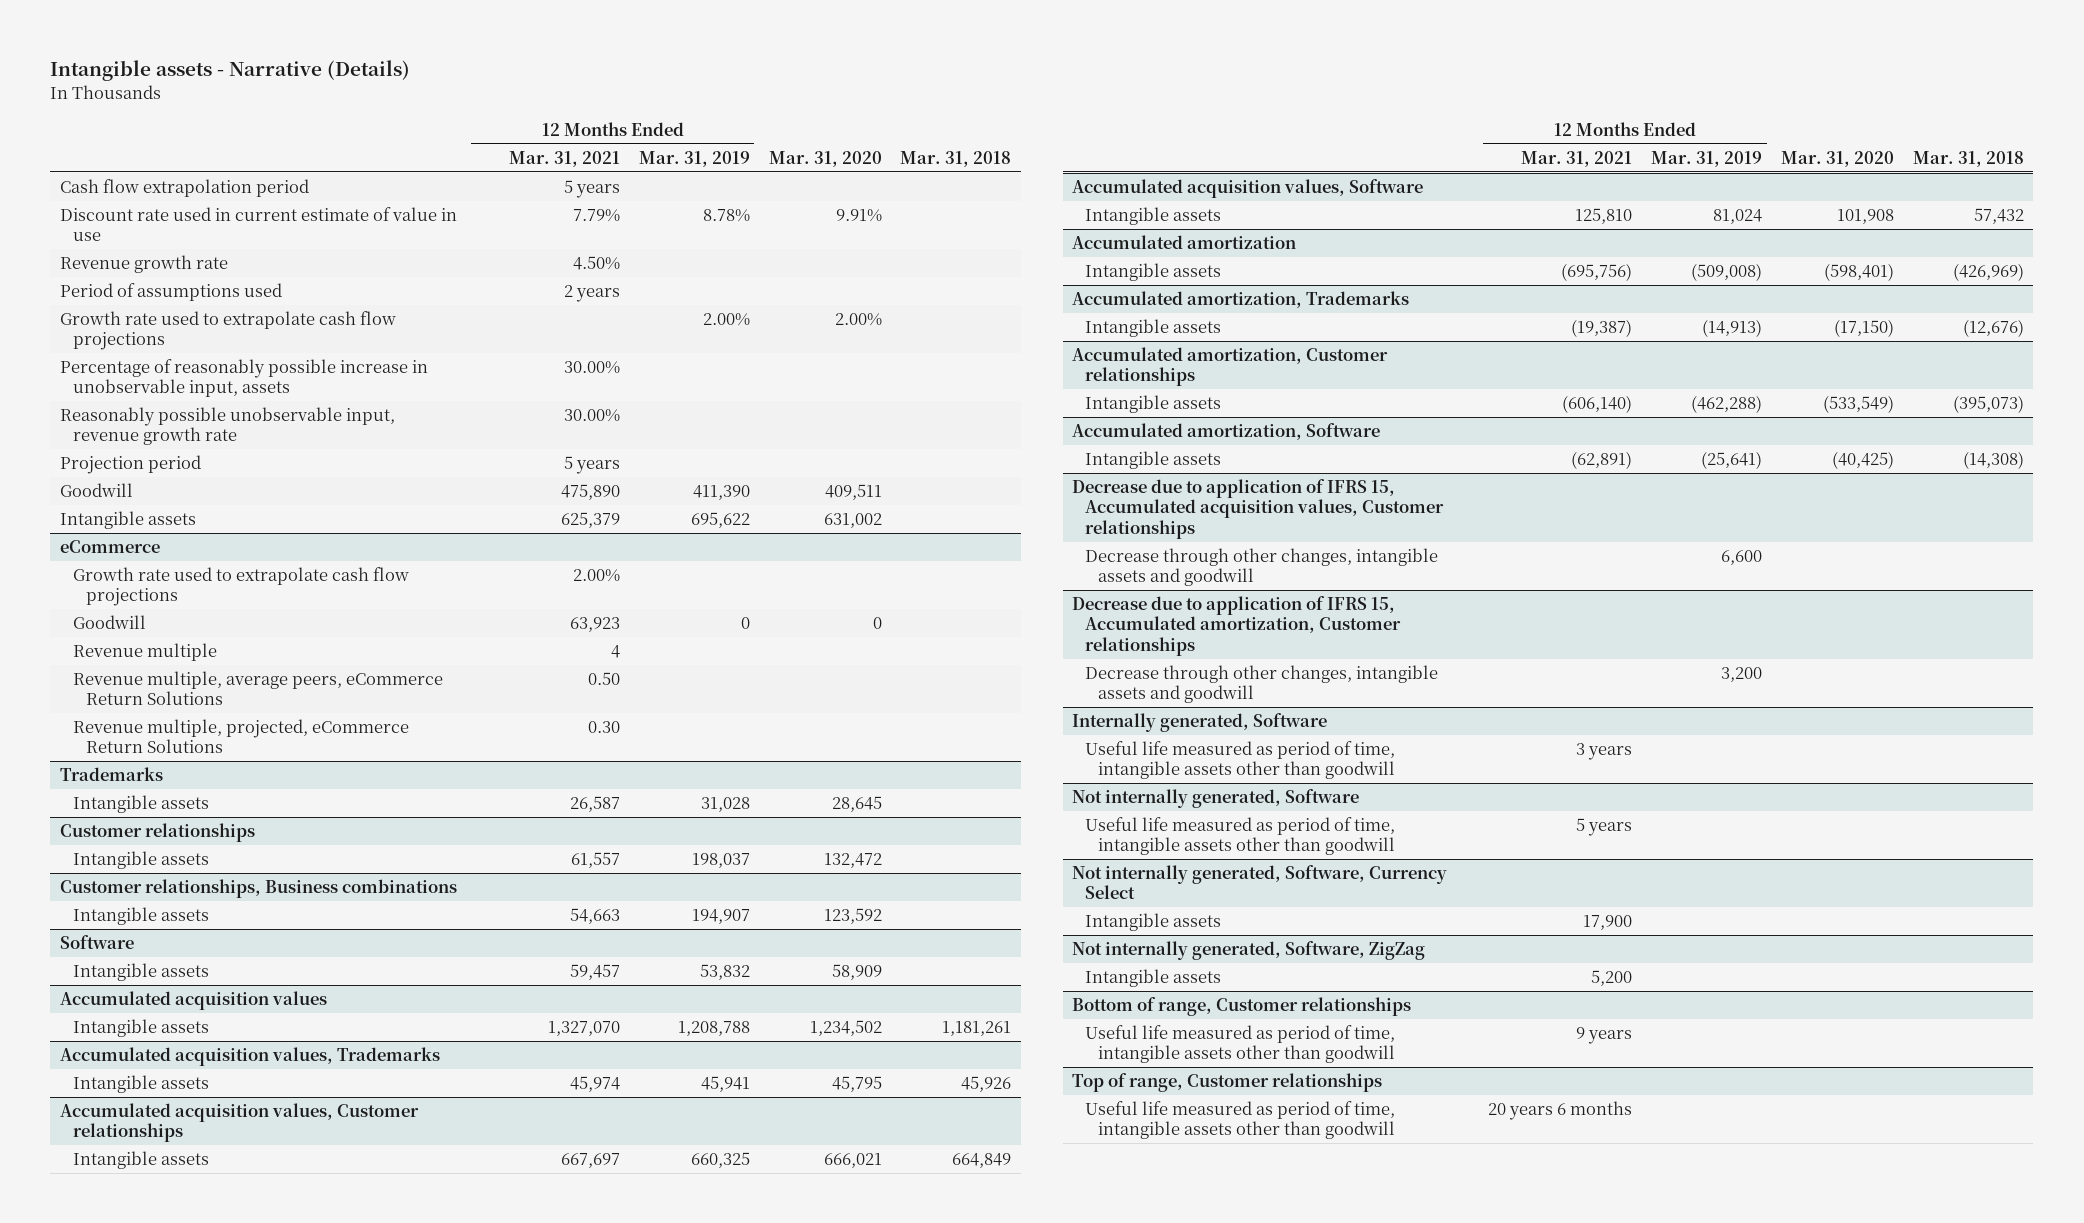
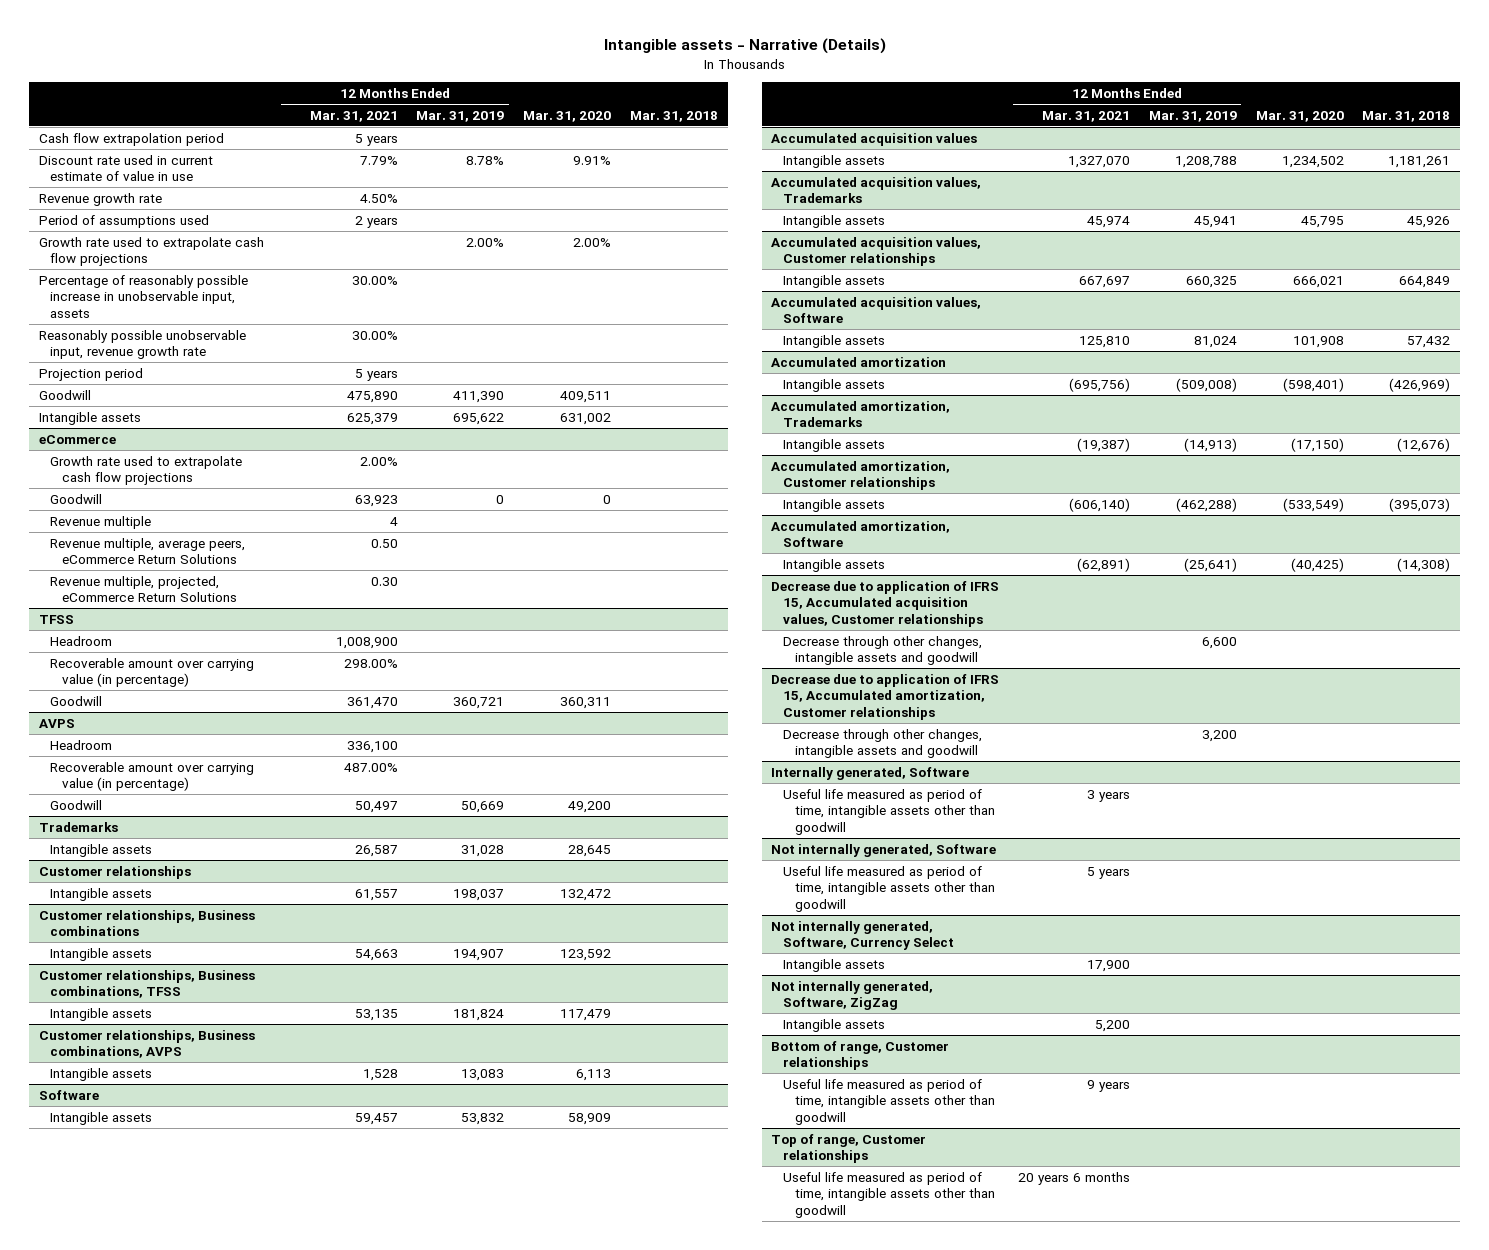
none -> [38,614,74,624] TFSS
none -> [50,635,113,646] Headroom
none -> [50,657,255,688] Recoverable amount over carrying value (in percentage)
none -> [50,695,103,706] Goodwill
none -> [38,718,75,728] AVPS
none -> [50,739,113,750] Headroom
none -> [50,761,255,792] Recoverable amount over carrying value (in percentage)
none -> [50,799,103,810] Goodwill
none -> [38,969,255,999] Customer relationships, Business combinations, TFSS
none -> [50,1007,153,1021] Intangible assets
none -> [38,1029,255,1059] Customer relationships, Business combinations, AVPS
none -> [50,1067,153,1081] Intangible assets

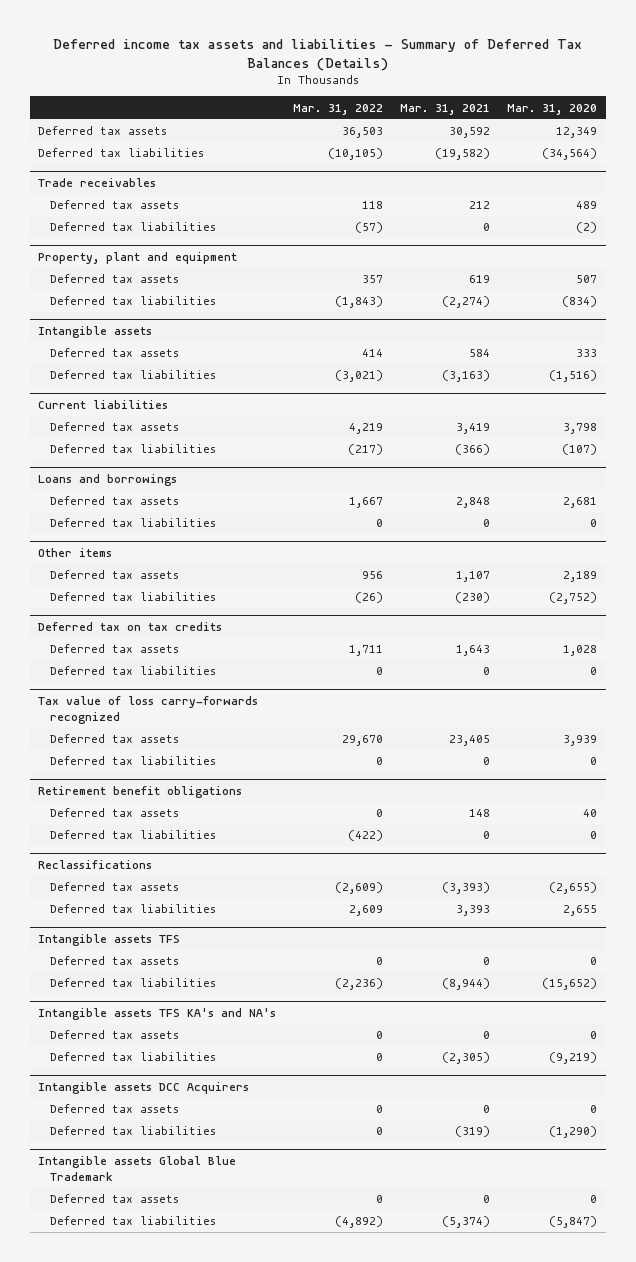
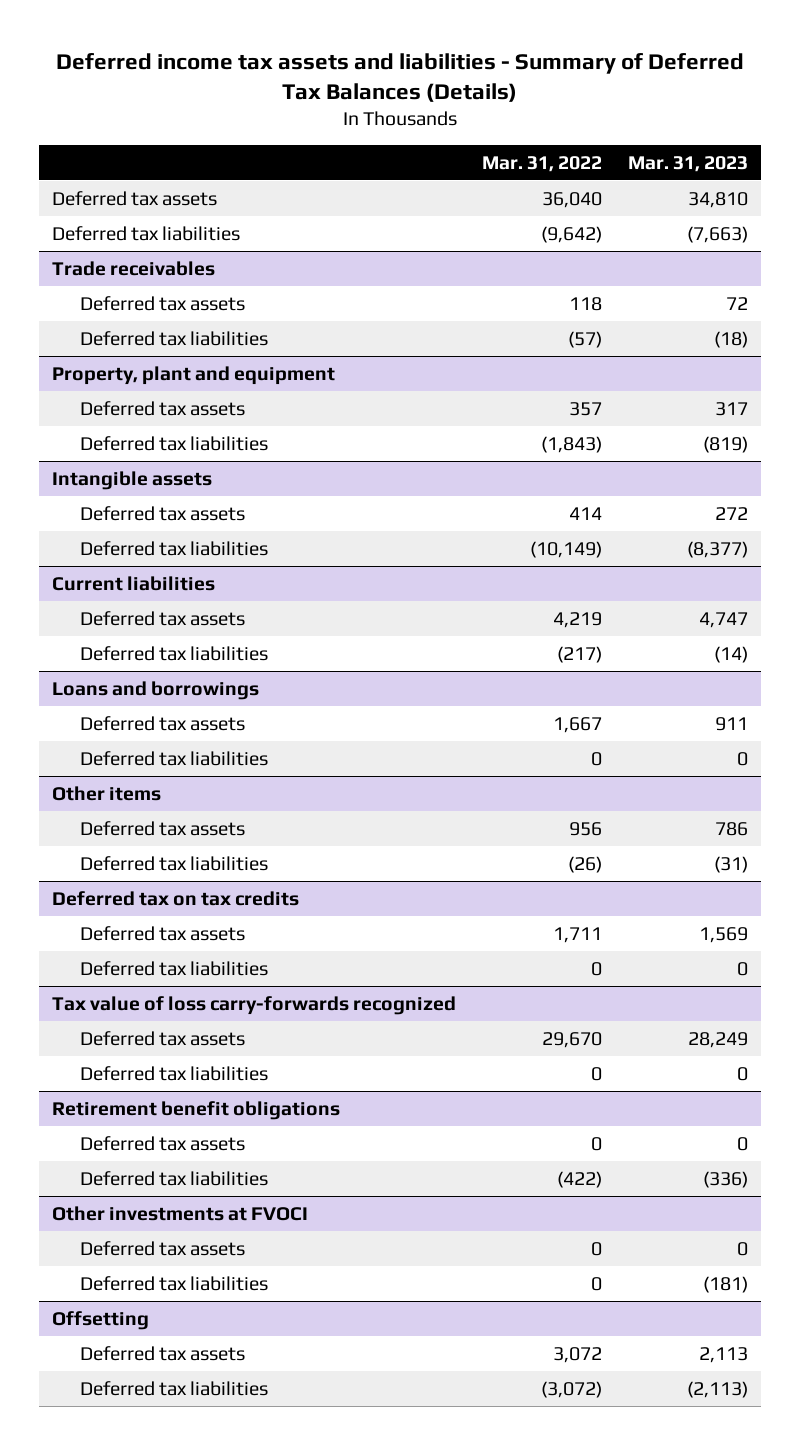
[400,103,491,115] Mar. 31, 2021 -> none
[507,103,598,115] Mar. 31, 2020 -> none
none -> [627,155,748,172] Mar. 31, 2023
[342,127,384,139] 36,503 -> [541,191,602,208] 36,040
[328,148,384,161] (10,105) -> [540,225,602,243] (9,642)
[335,370,384,383] (3,021) -> [529,540,602,558] (10,149)
[38,860,153,870] Reclassifications -> none
[49,882,179,892] Deferred tax assets -> none
[49,904,216,914] Deferred tax liabilities -> none
[38,934,181,947] Intangible assets TFS -> none
[49,956,179,966] Deferred tax assets -> none
[49,978,216,988] Deferred tax liabilities -> none
[38,1008,277,1021] Intangible assets TFS KA's and NA's -> none
[49,1030,179,1040] Deferred tax assets -> none
[49,1052,216,1062] Deferred tax liabilities -> none
[38,1082,250,1095] Intangible assets DCC Acquirers -> none
none -> [51,1205,308,1221] Other investments at FVOCI
[38,1156,237,1181] Intangible assets Global Blue Trademark -> none
none -> [51,1310,149,1330] Offsetting
[376,1195,384,1204] 0 -> [552,1346,602,1363] 3,072
[335,1216,384,1229] (4,892) -> [540,1380,602,1398] (3,072)

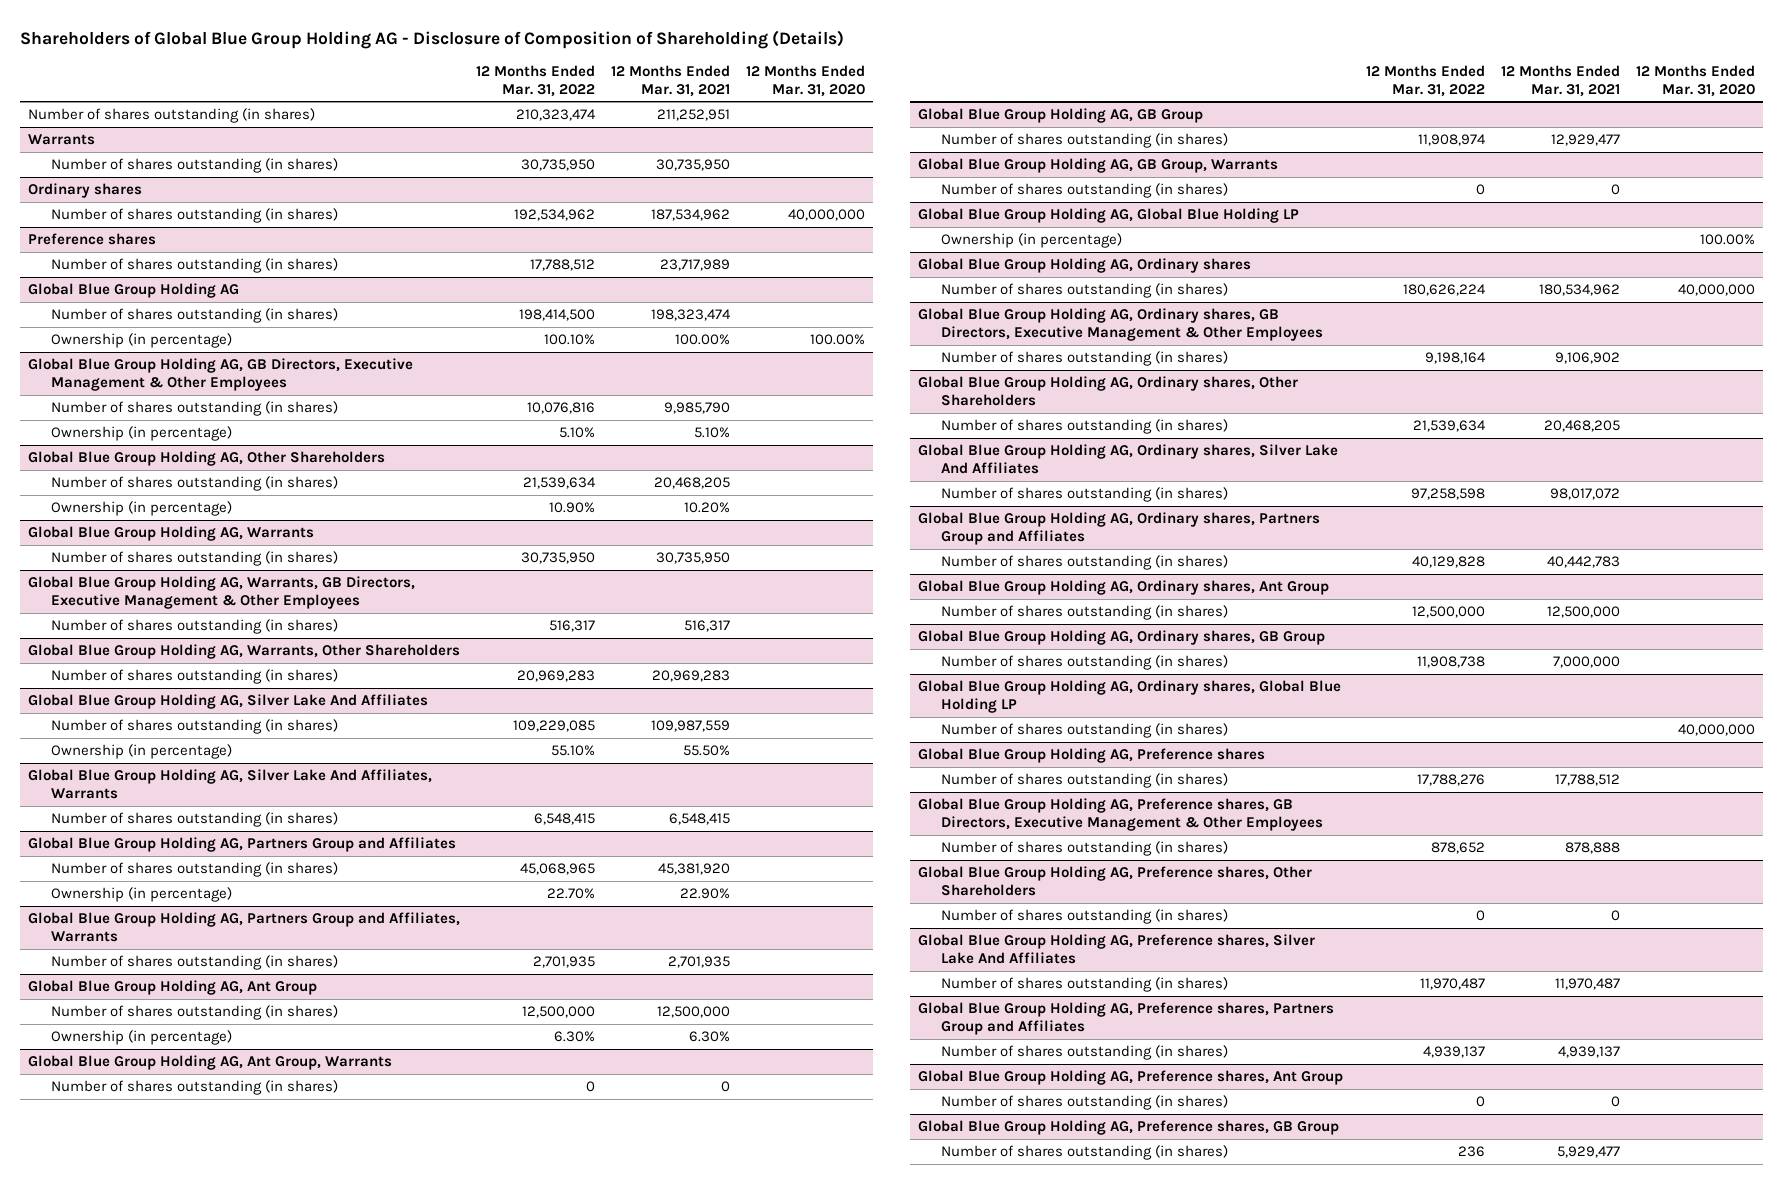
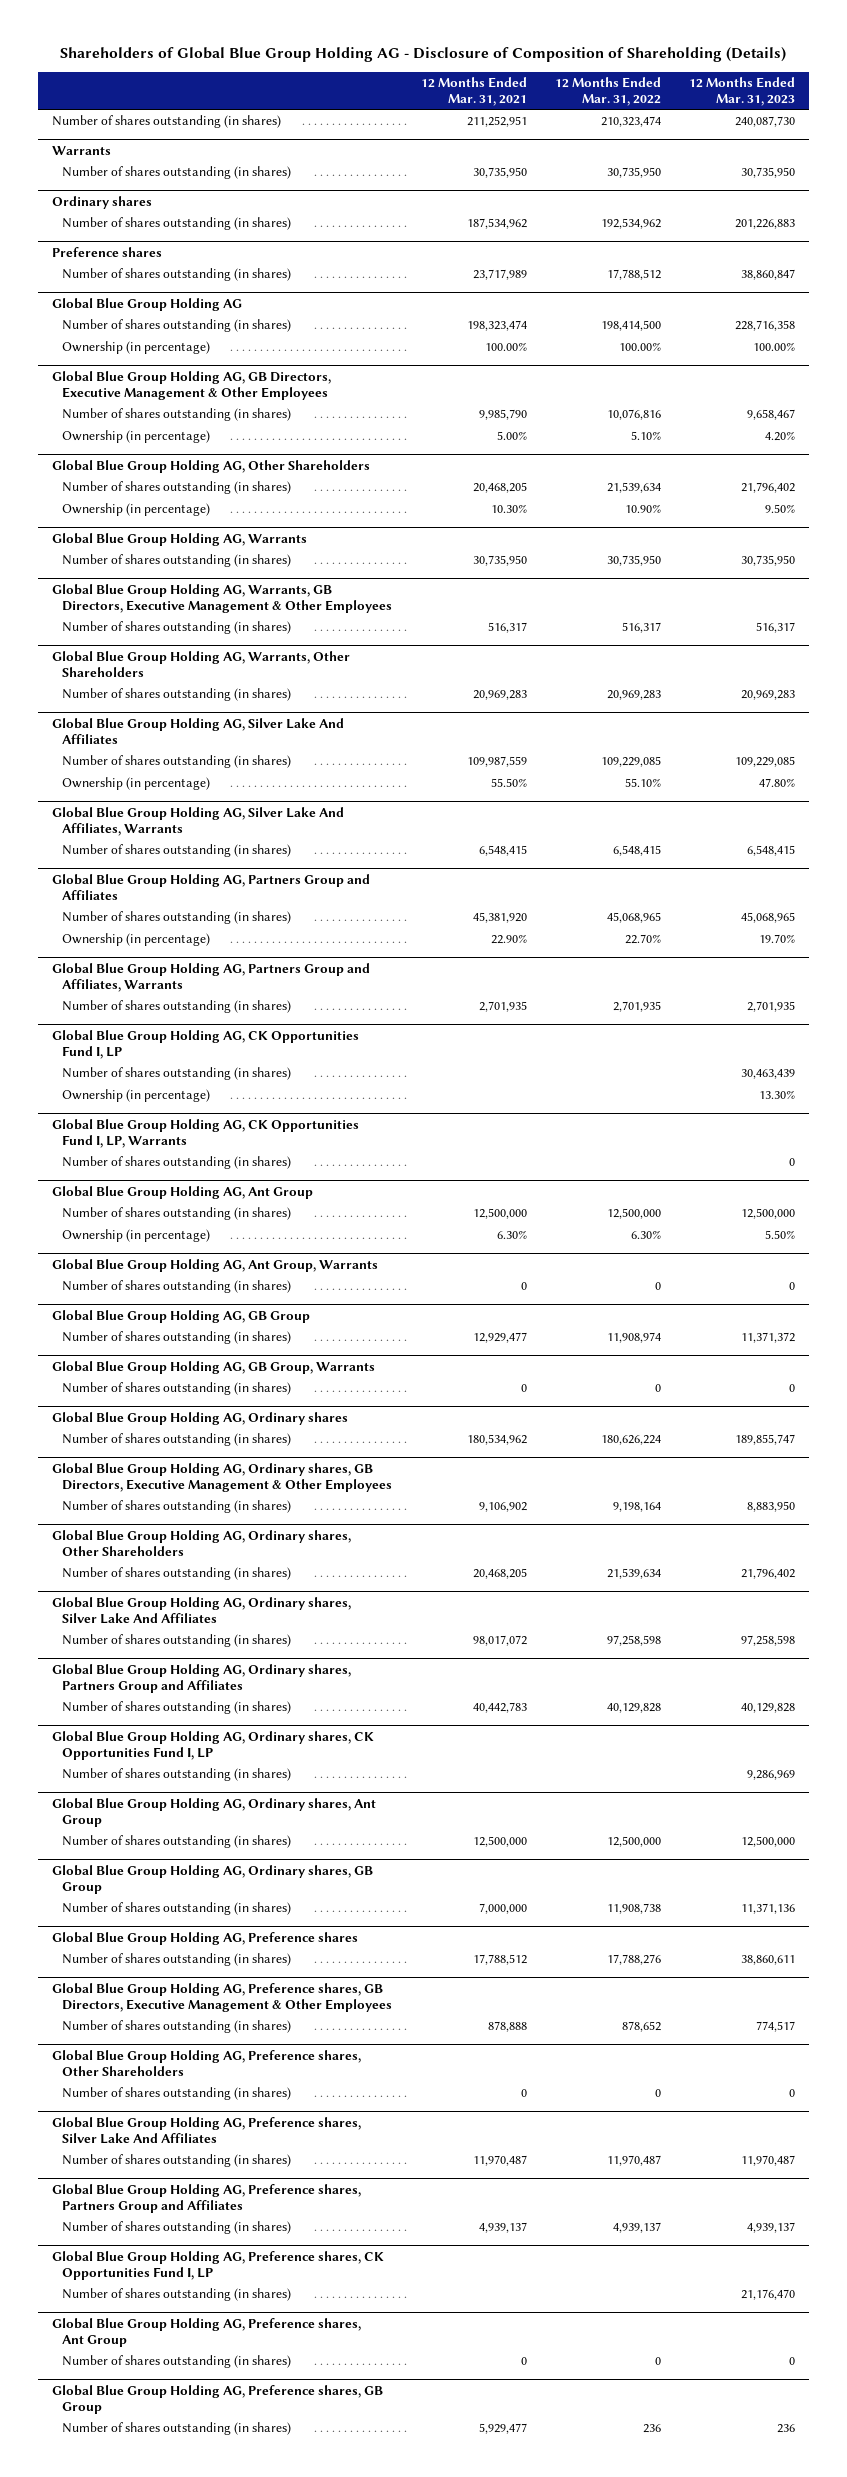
[745,64,865,97] 12 Months Ended Mar. 31, 2020 -> none
none -> [689,76,796,106] 12 Months Ended Mar. 31, 2023
[543,334,595,346] 100.10% -> [618,342,661,352] 100.00%
[693,427,730,439] 5.10% -> [496,431,527,441] 5.00%
[683,502,730,514] 10.20% -> [490,504,527,514] 10.30%
none -> [51,1029,359,1059] Global Blue Group Holding AG, CK Opportunities Fund I, LP
none -> [62,1067,292,1081] Number of shares outstanding (in shares)
none -> [62,1089,211,1103] Ownership (in percentage)
none -> [51,1118,359,1148] Global Blue Group Holding AG, CK Opportunities Fund I, LP, Warrants
none -> [62,1156,292,1170] Number of shares outstanding (in shares)
[918,208,1300,224] Global Blue Group Holding AG, Global Blue Holding LP -> none
[941,233,1123,249] Ownership (in percentage) -> none
none -> [51,1730,374,1760] Global Blue Group Holding AG, Ordinary shares, CK Opportunities Fund I, LP
none -> [62,1768,292,1782] Number of shares outstanding (in shares)
[918,680,1342,713] Global Blue Group Holding AG, Ordinary shares, Global Blue Holding LP -> none
[941,723,1229,739] Number of shares outstanding (in shares) -> none
none -> [51,2250,384,2280] Global Blue Group Holding AG, Preference shares, CK Opportunities Fund I, LP
none -> [62,2288,292,2302] Number of shares outstanding (in shares)

